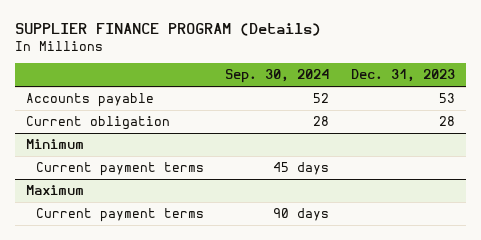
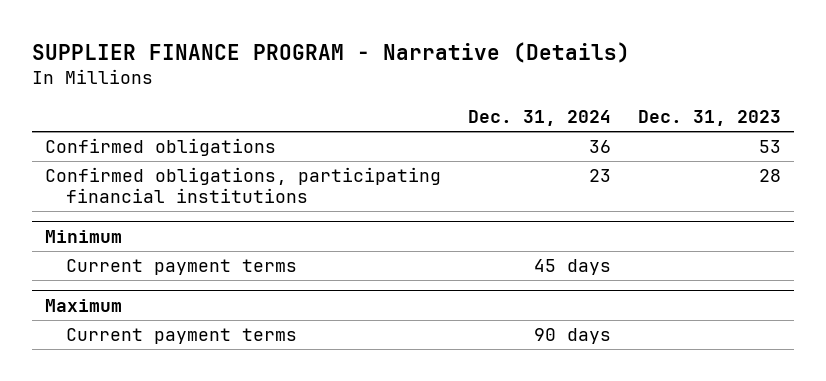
[15,23,322,37] SUPPLIER FINANCE PROGRAM (Details) -> [31,41,630,63] SUPPLIER FINANCE PROGRAM - Narrative (Details)
[225,69,330,84] Sep. 30, 2024 -> none
none -> [467,110,611,127] Dec. 31, 2024
[26,93,155,108] Accounts payable -> none
[26,116,171,131] Current obligation -> [45,138,277,157] Confirmed obligations
[438,116,455,127] 28 -> [758,140,781,154] 53
none -> [45,167,442,204] Confirmed obligations, participating financial institutions

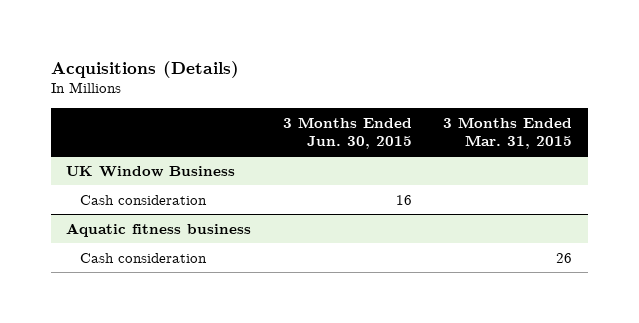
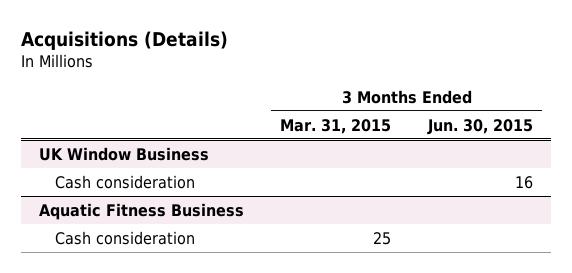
[66,222,252,237] Aquatic fitness business -> [38,202,244,220] Aquatic Fitness Business
[556,252,573,263] 26 -> [373,231,392,245] 25

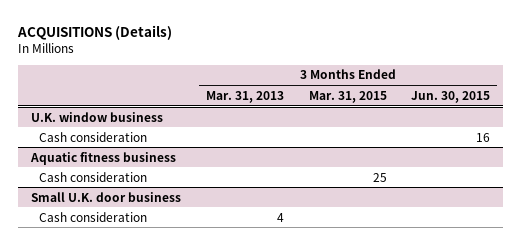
[20,30,228,50] Acquisitions (Details) -> [17,24,173,40] ACQUISITIONS (Details)
none -> [205,90,284,103] Mar. 31, 2013
[38,146,209,161] UK Window Business -> [30,111,163,122] U.K. window business
[38,202,244,220] Aquatic Fitness Business -> [29,151,176,165] Aquatic fitness business
none -> [30,191,181,202] Small U.K. door business
none -> [39,211,148,222] Cash consideration

